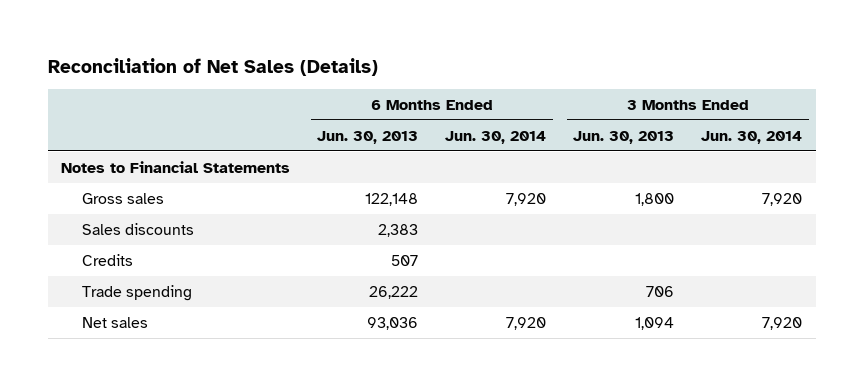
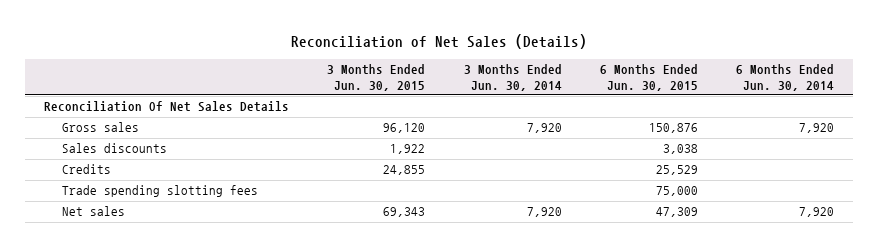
[317,130,419,144] Jun. 30, 2013 -> none
[573,130,675,144] Jun. 30, 2013 -> none
none -> [327,64,426,91] 3 Months Ended Jun. 30, 2015
none -> [599,64,698,91] 6 Months Ended Jun. 30, 2015
[61,160,291,173] Notes to Financial Statements -> none
none -> [44,101,290,113] Reconciliation Of Net Sales Details
[82,284,193,301] Trade spending -> [61,185,258,198] Trade spending slotting fees

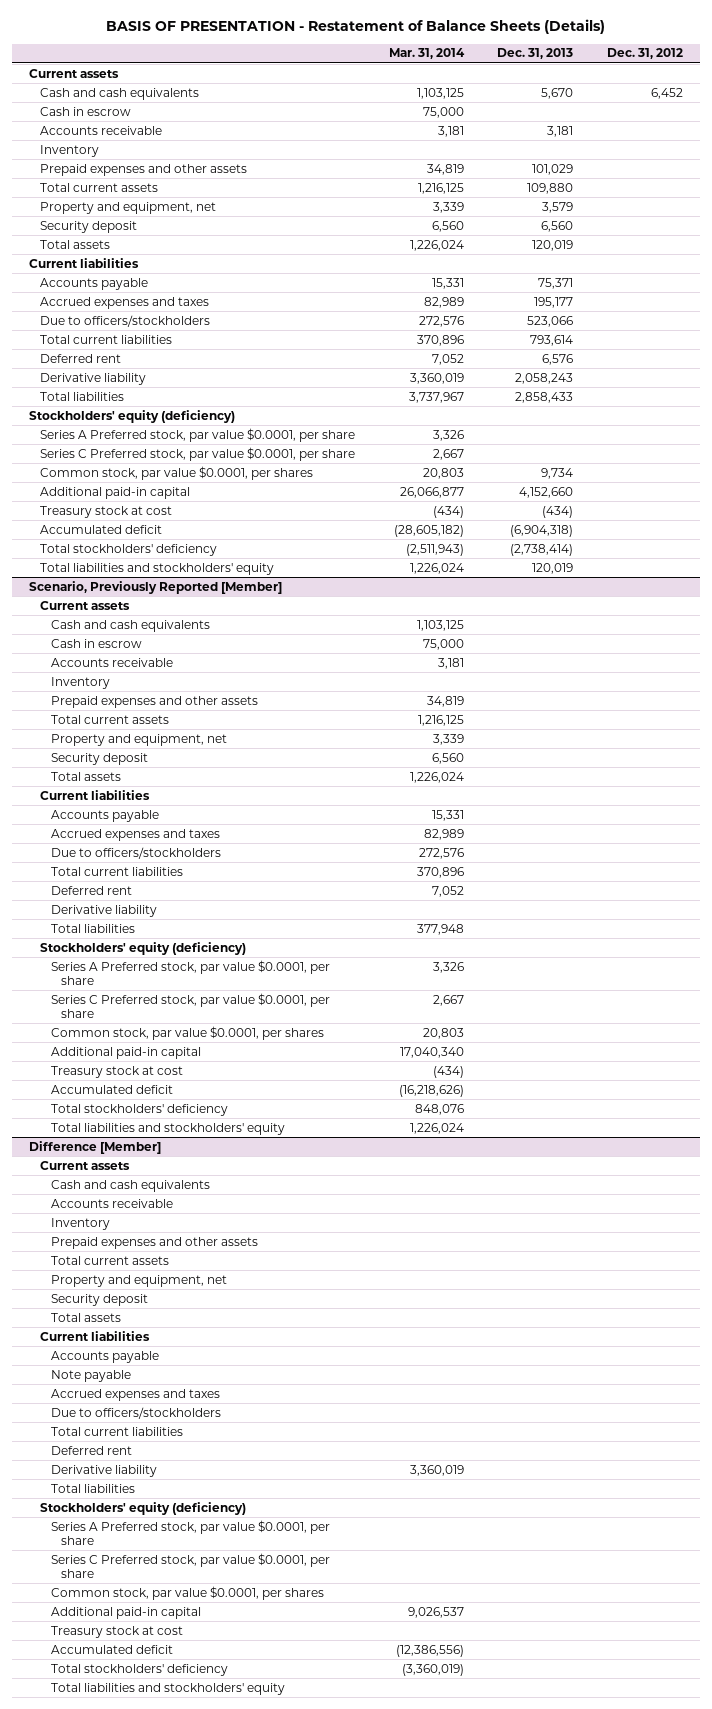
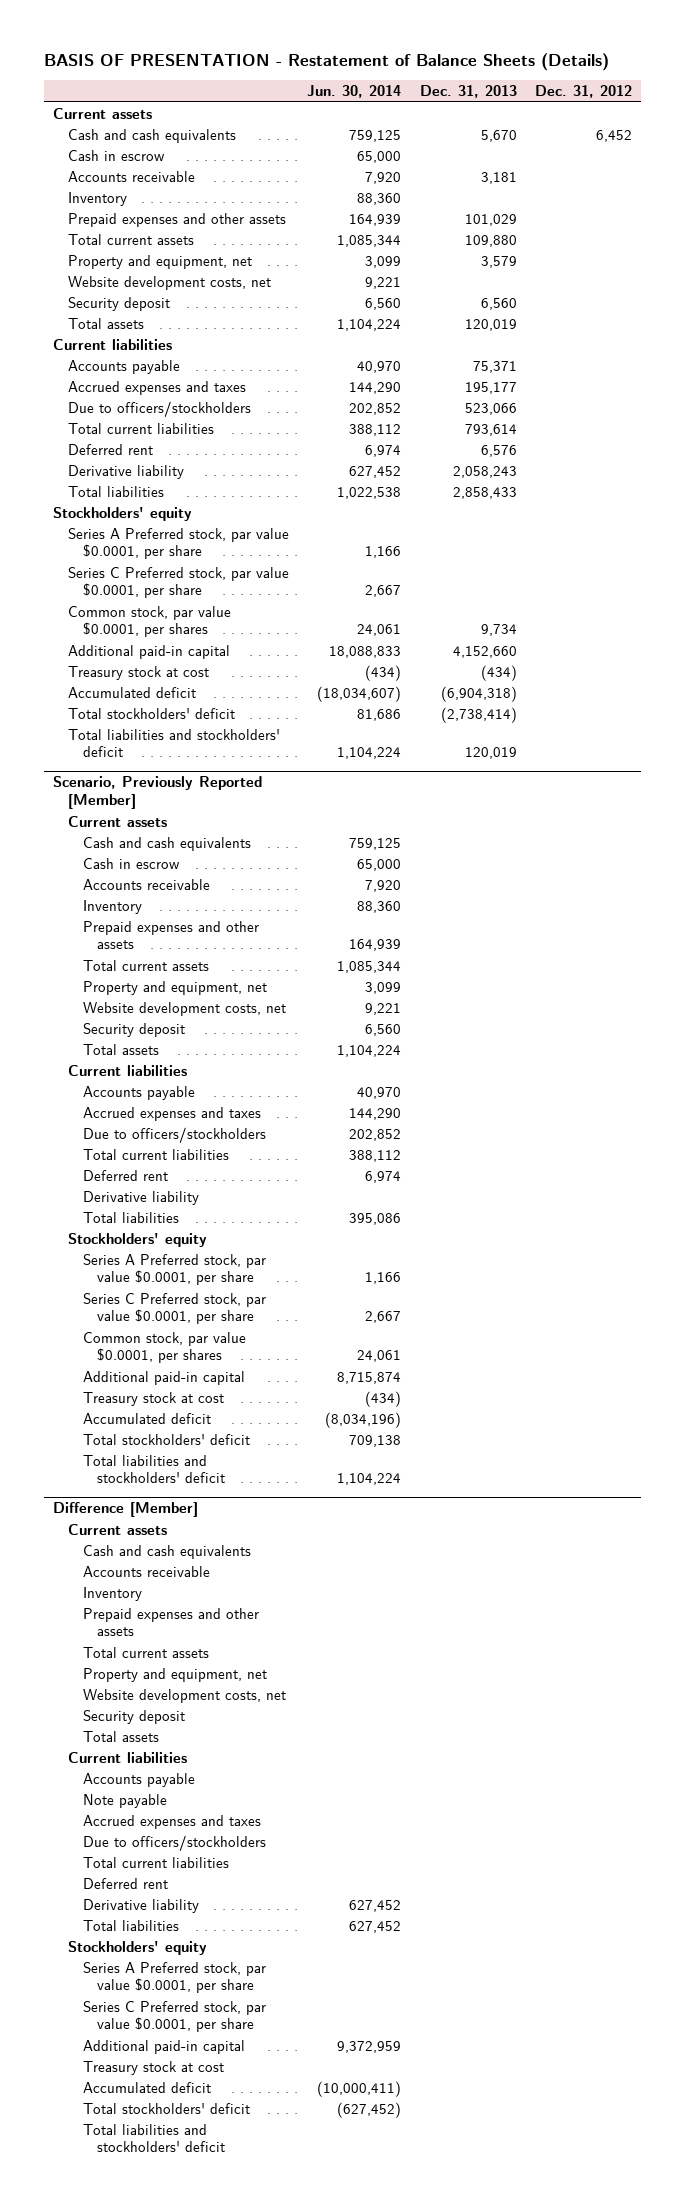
[388,48,465,60] Mar. 31, 2014 -> none
none -> [307,84,402,98] Jun. 30, 2014
none -> [67,275,271,290] Website development costs, net
[29,409,236,423] Stockholders' equity (deficiency) -> [52,506,192,521] Stockholders' equity
[39,543,217,556] Total stockholders' deficiency -> [67,707,235,719] Total stockholders' deficit
[39,562,274,575] Total liabilities and stockholders' equity -> [67,728,280,758] Total liabilities and stockholders' deficit
none -> [82,1001,286,1016] Website development costs, net
[39,941,246,955] Stockholders' equity (deficiency) -> [67,1232,207,1247] Stockholders' equity
[50,1103,228,1116] Total stockholders' deficiency -> [82,1433,250,1445] Total stockholders' deficit
[50,1122,285,1135] Total liabilities and stockholders' equity -> [82,1454,226,1484] Total liabilities and stockholders' deficit
none -> [82,1688,286,1703] Website development costs, net
[39,1501,246,1515] Stockholders' equity (deficiency) -> [67,1940,207,1955] Stockholders' equity
[50,1585,324,1600] Common stock, par value $0.0001, per shares -> none
[50,1663,228,1676] Total stockholders' deficiency -> [82,2102,250,2114] Total stockholders' deficit
[50,1682,285,1695] Total liabilities and stockholders' equity -> [82,2123,226,2153] Total liabilities and stockholders' deficit

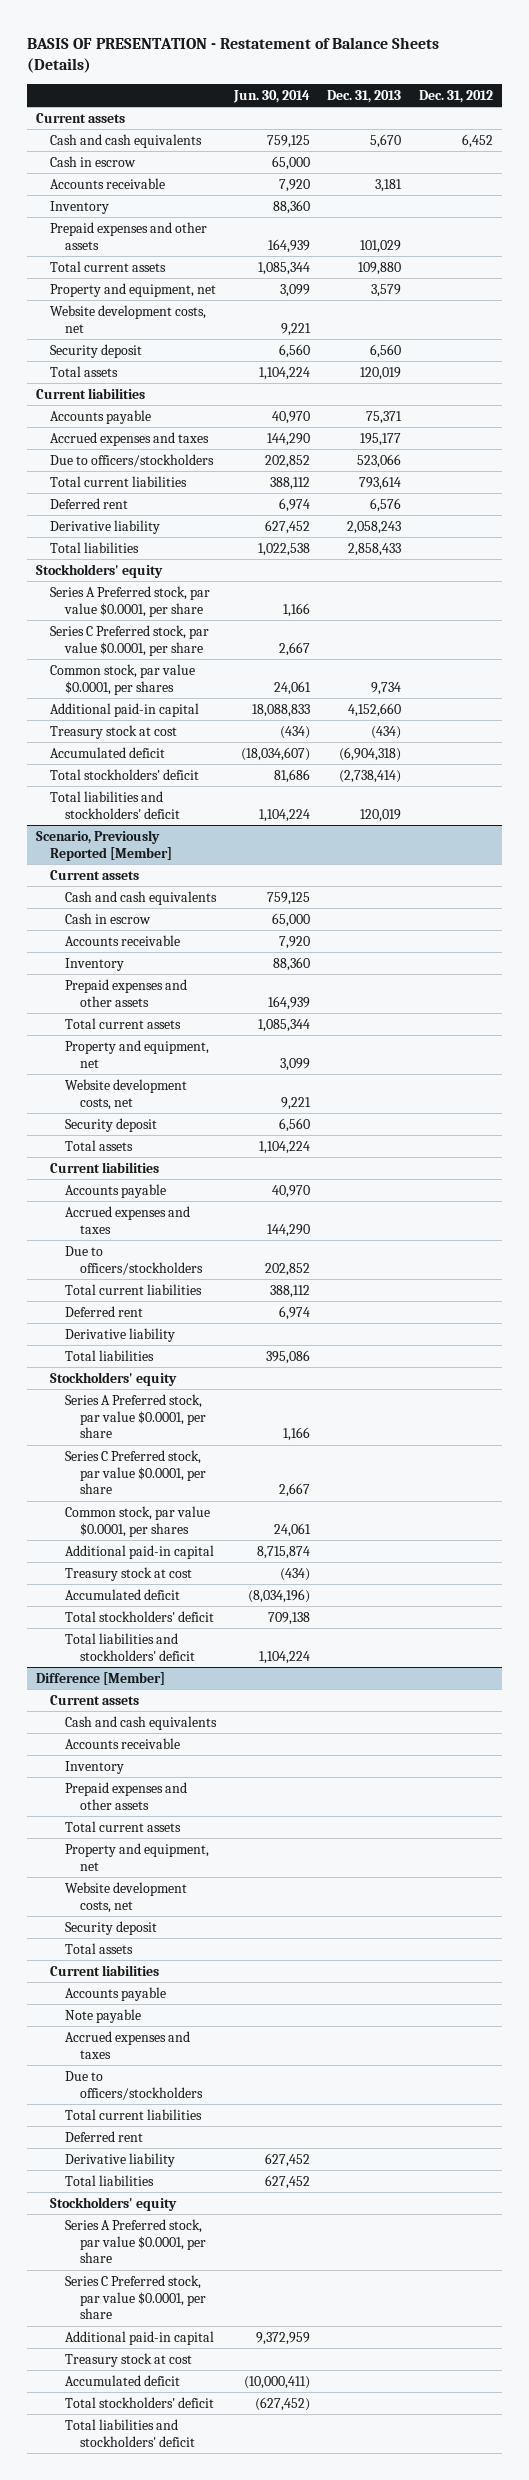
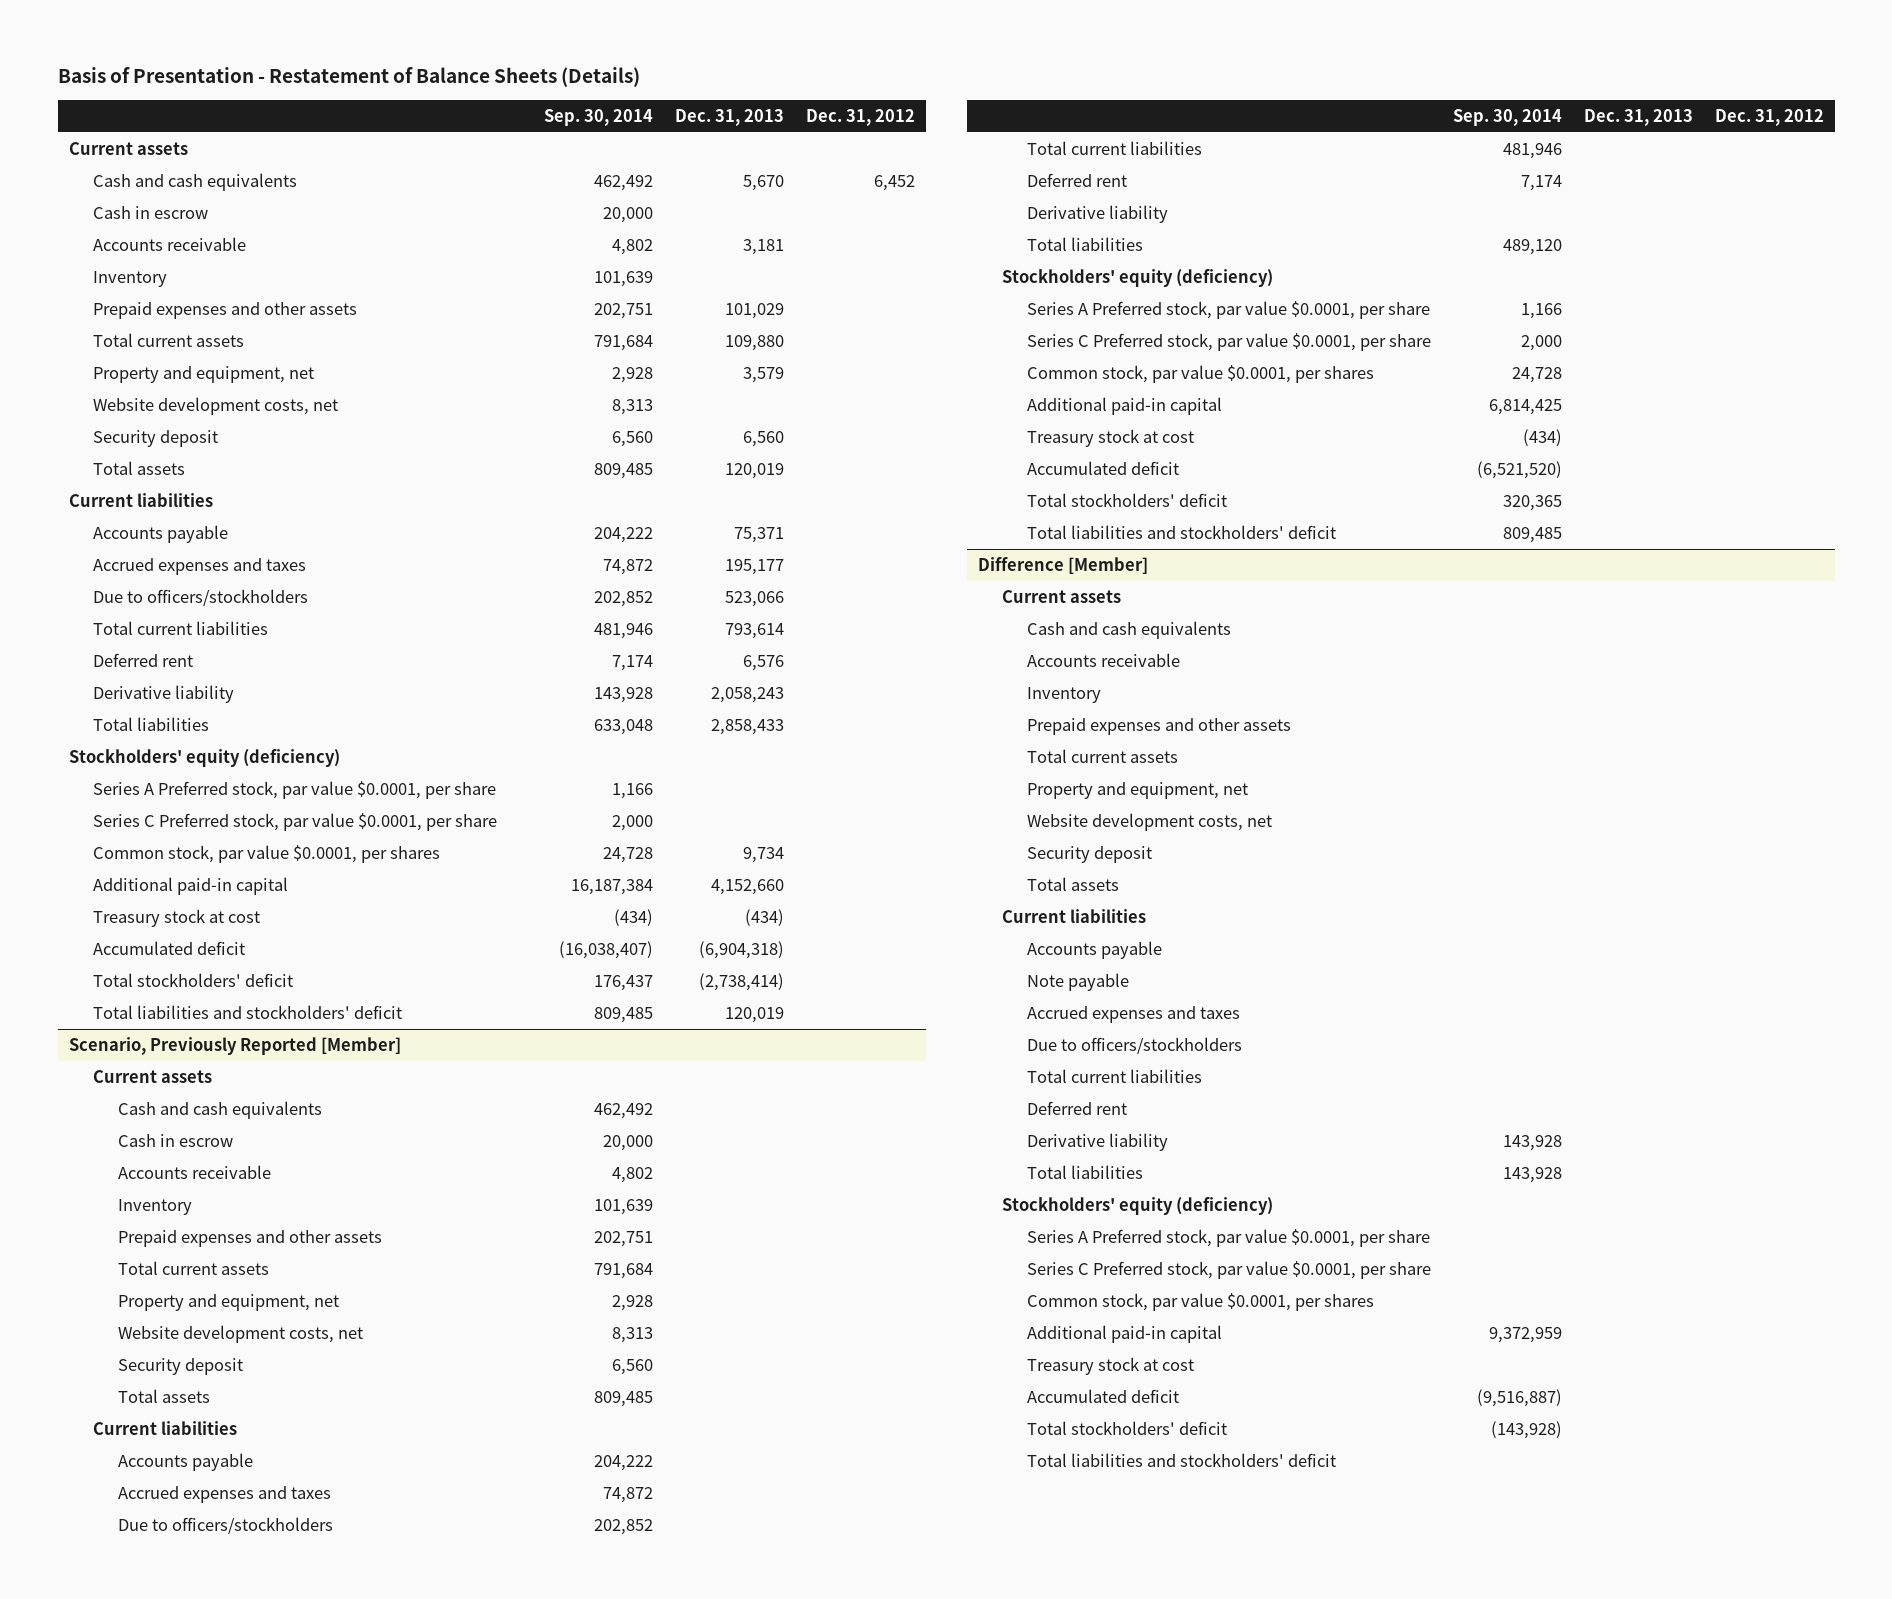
[26,36,439,74] BASIS OF PRESENTATION - Restatement of Balance Sheets (Details) -> [57,67,640,88] Basis of Presentation - Restatement of Balance Sheets (Details)
[232,89,310,103] Jun. 30, 2014 -> none
none -> [543,108,653,126] Sep. 30, 2014
[35,563,163,578] Stockholders' equity -> [68,749,340,768] Stockholders' equity (deficiency)
[50,1371,178,1386] Stockholders' equity -> [1002,269,1274,288] Stockholders' equity (deficiency)
[50,2196,178,2211] Stockholders' equity -> [1002,1197,1274,1216] Stockholders' equity (deficiency)
none -> [1026,1293,1374,1312] Common stock, par value $0.0001, per shares

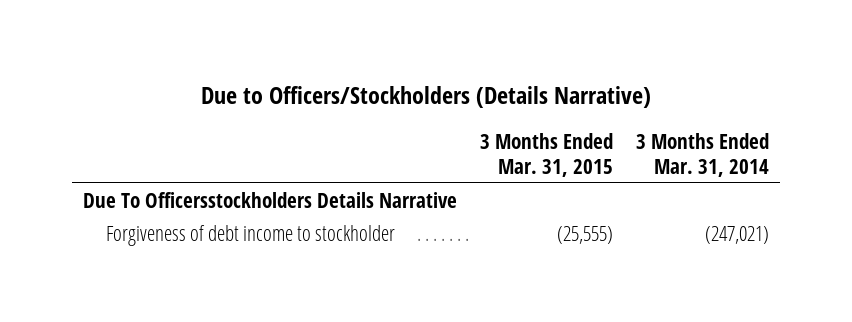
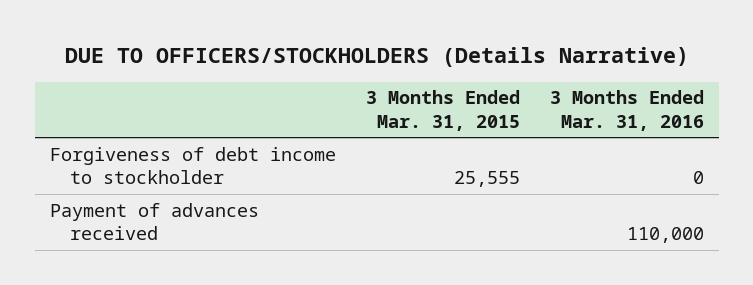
[201,86,652,109] Due to Officers/Stockholders (Details Narrative) -> [64,47,689,68] DUE TO OFFICERS/STOCKHOLDERS (Details Narrative)
[635,132,769,177] 3 Months Ended Mar. 31, 2014 -> none
none -> [549,90,704,132] 3 Months Ended Mar. 31, 2016
[83,191,458,208] Due To Officersstockholders Details Narrative -> none
[557,225,614,244] (25,555) -> [453,171,520,188] 25,555
none -> [49,202,259,241] Payment of advances received

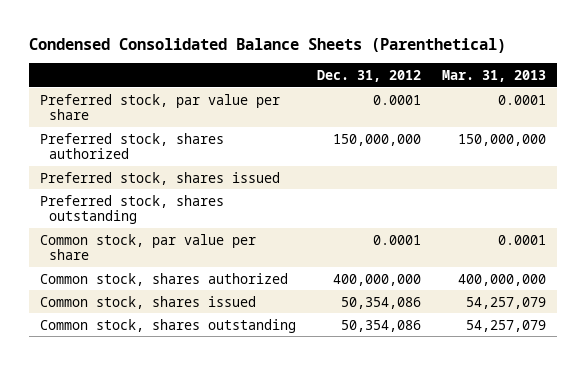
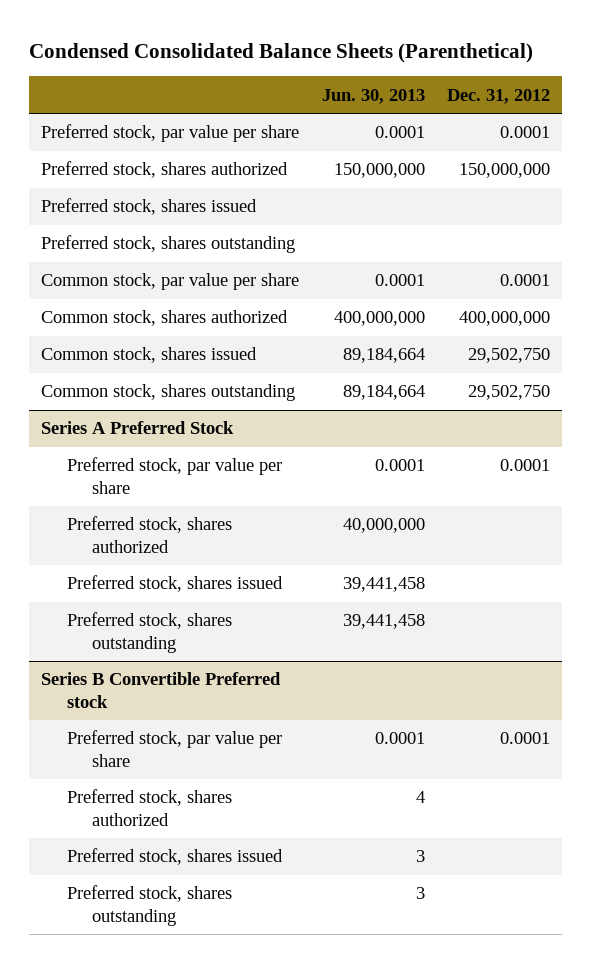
[442,69,547,82] Mar. 31, 2013 -> none
none -> [321,88,425,104] Jun. 30, 2013
[340,296,421,309] 50,354,086 -> [468,348,551,364] 29,502,750
[340,319,421,332] 50,354,086 -> [468,385,551,401] 29,502,750
none -> [40,421,234,435] Series A Preferred Stock
none -> [66,457,282,494] Preferred stock, par value per share
none -> [66,516,232,553] Preferred stock, shares authorized
none -> [66,575,283,593] Preferred stock, shares issued
none -> [66,612,232,653] Preferred stock, shares outstanding
none -> [40,672,281,708] Series B Convertible Preferred stock
none -> [66,730,282,767] Preferred stock, par value per share
none -> [66,789,232,826] Preferred stock, shares authorized
none -> [66,848,283,866] Preferred stock, shares issued
none -> [66,885,232,926] Preferred stock, shares outstanding

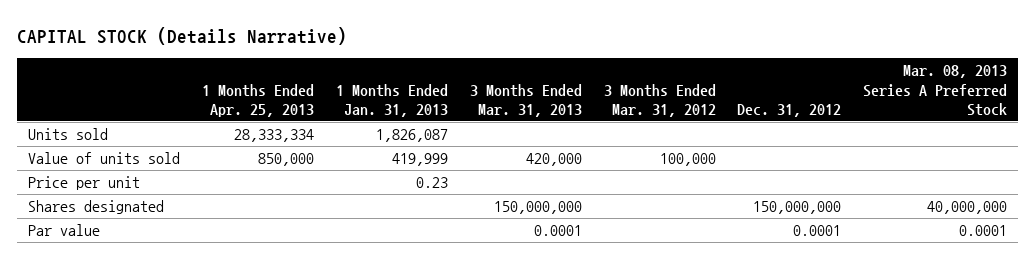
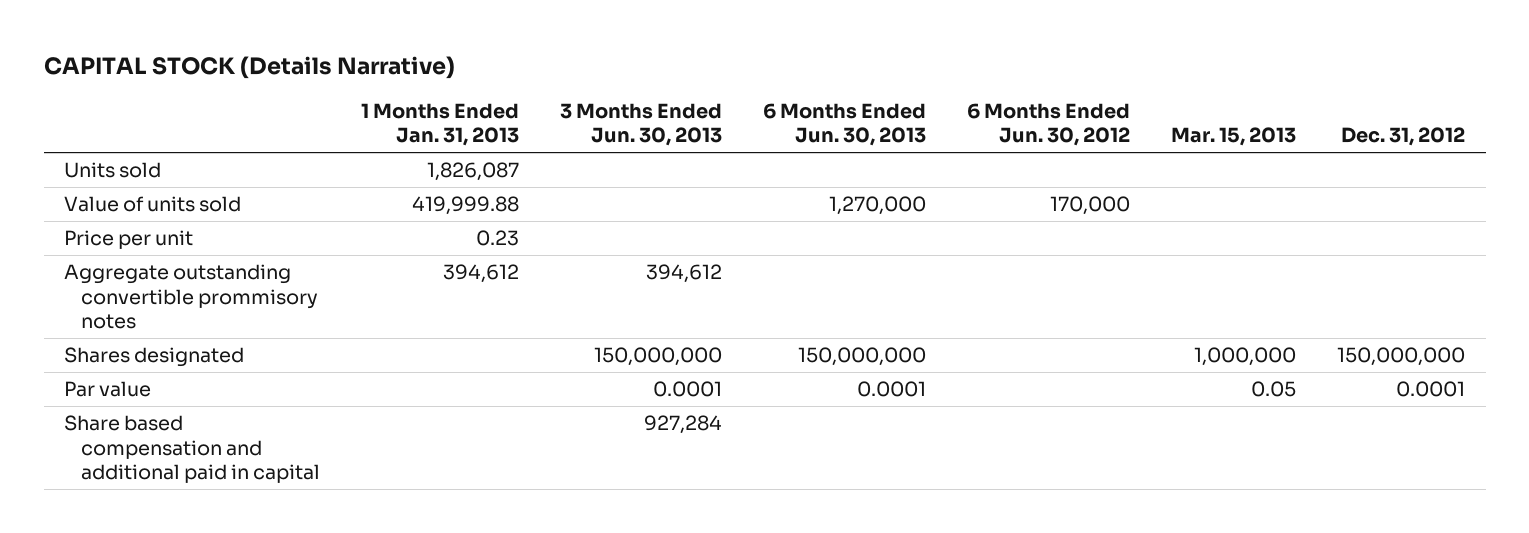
[201,83,314,117] 1 Months Ended Apr. 25, 2013 -> none
[469,83,582,117] 3 Months Ended Mar. 31, 2013 -> none
[603,83,716,117] 3 Months Ended Mar. 31, 2012 -> none
[863,65,1008,116] Mar. 08, 2013 Series A Preferred Stock -> none
none -> [560,102,723,147] 3 Months Ended Jun. 30, 2013
none -> [763,102,927,147] 6 Months Ended Jun. 30, 2013
none -> [967,102,1131,147] 6 Months Ended Jun. 30, 2012
none -> [1171,127,1297,147] Mar. 15, 2013
[391,153,448,167] 419,999 -> [412,196,520,216] 419,999.88
none -> [64,264,319,330] Aggregate outstanding convertible prommisory notes
none -> [64,415,321,484] Share based compensation and additional paid in capital

